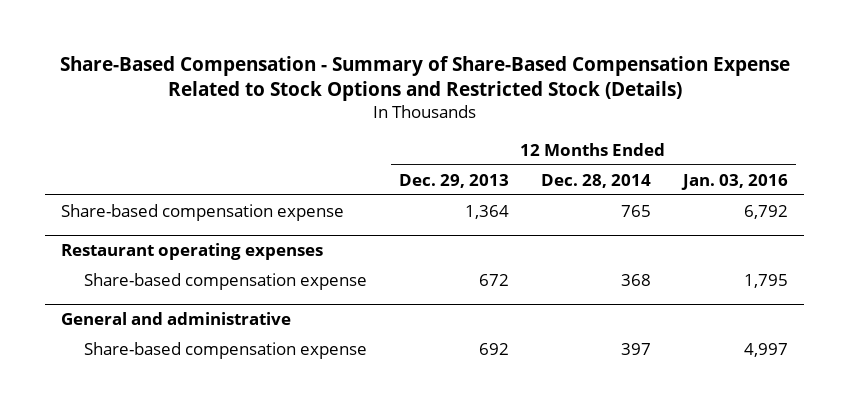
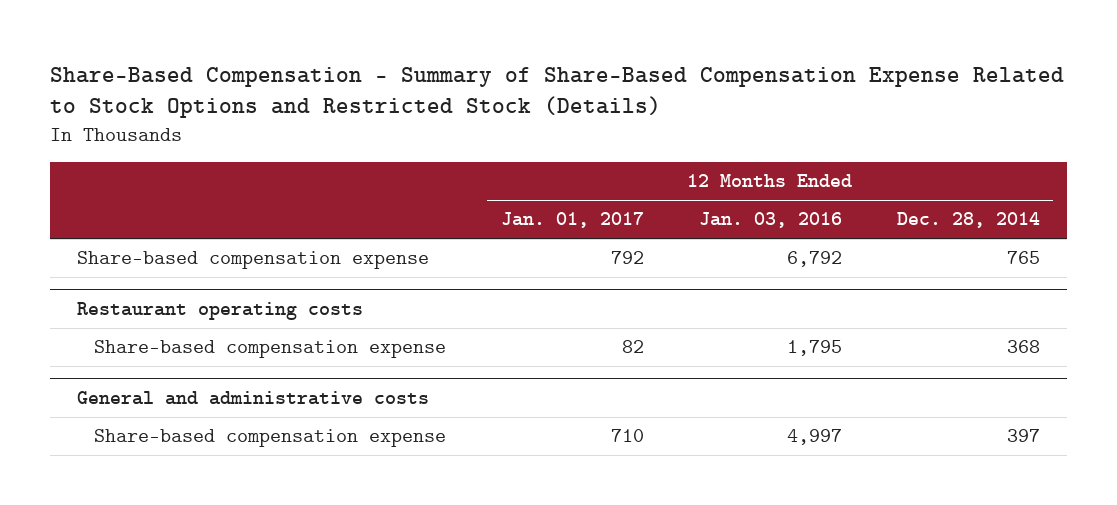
[398,173,509,188] Dec. 29, 2013 -> none
none -> [500,212,644,229] Jan. 01, 2017
[61,243,324,261] Restaurant operating expenses -> [77,301,364,320] Restaurant operating costs
[61,312,292,326] General and administrative -> [77,390,430,405] General and administrative costs

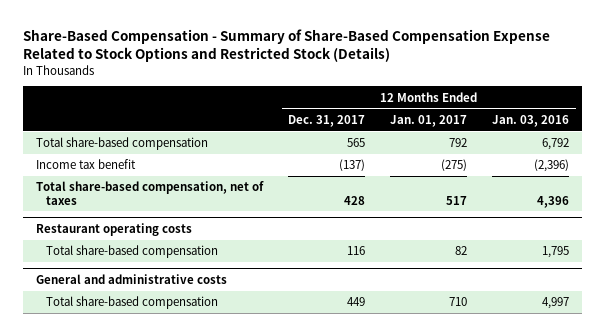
[896,212,1040,229] Dec. 28, 2014 -> none
none -> [288,114,366,127] Dec. 31, 2017
[77,251,430,270] Share-based compensation expense -> [36,137,209,151] Total share-based compensation
none -> [36,159,137,170] Income tax benefit
none -> [36,181,265,205] Total share-based compensation, net of taxes
[93,340,446,359] Share-based compensation expense -> [46,245,219,259] Total share-based compensation
[93,429,446,448] Share-based compensation expense -> [46,296,219,310] Total share-based compensation

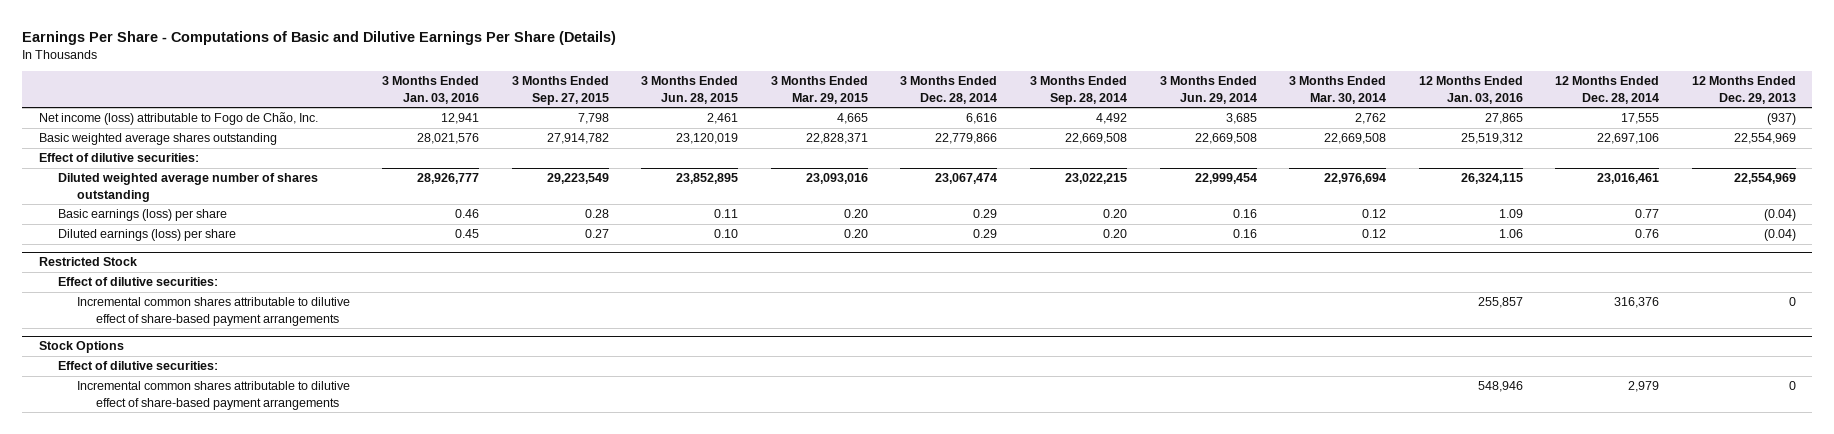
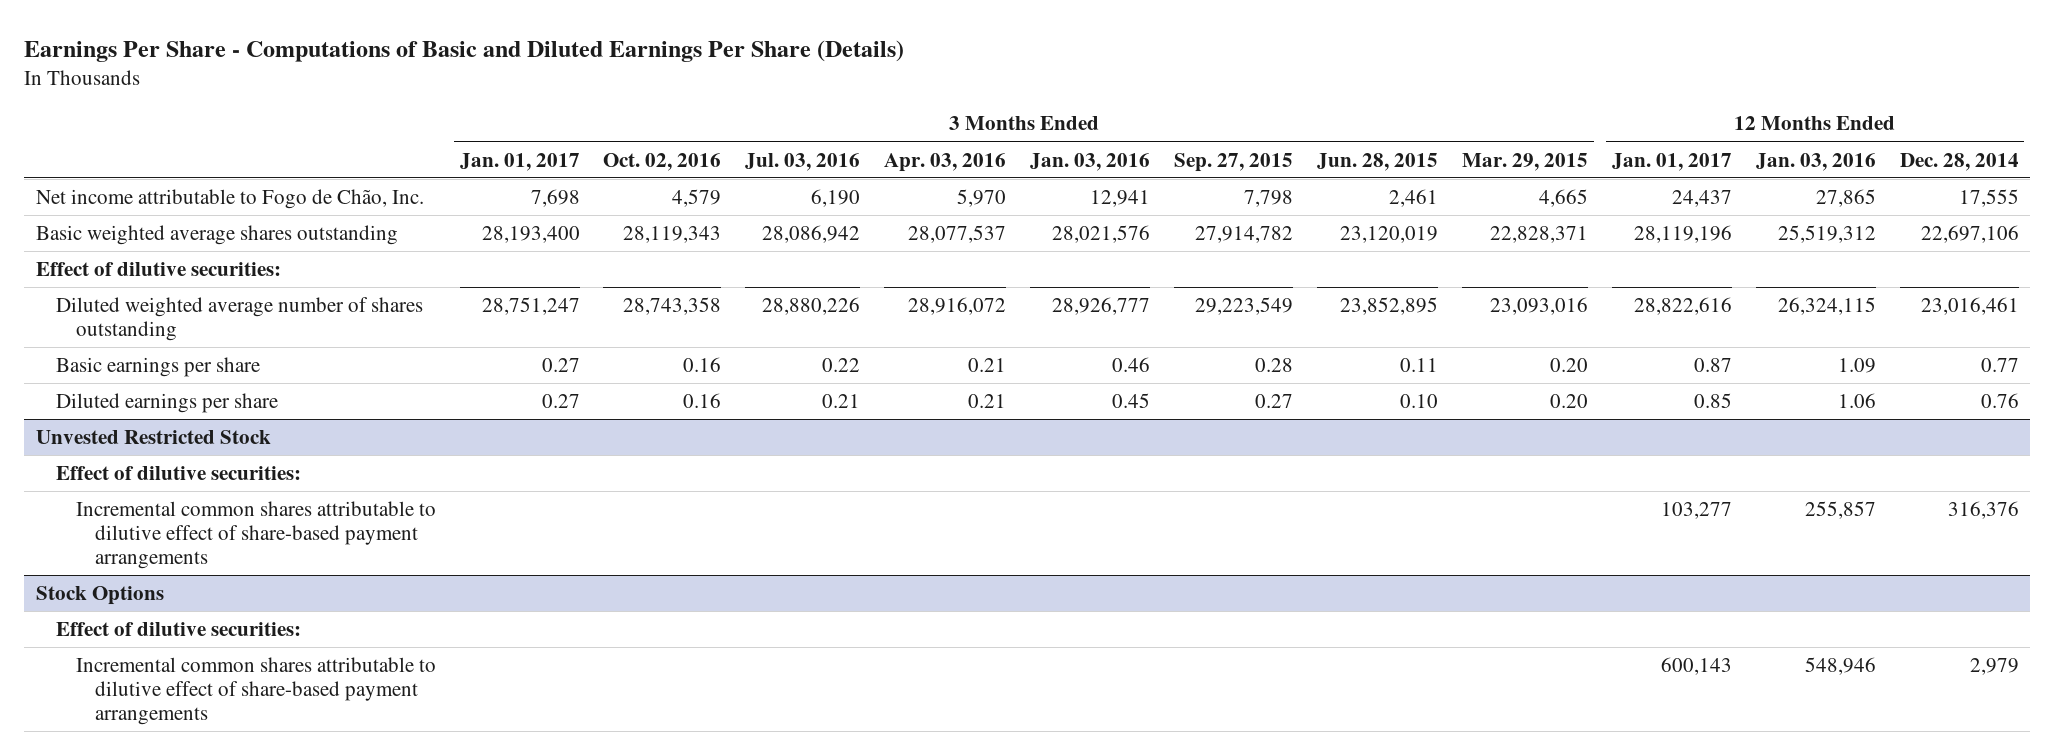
[22,30,617,45] Earnings Per Share - Computations of Basic and Dilutive Earnings Per Share (Details) -> [24,39,905,62] Earnings Per Share - Computations of Basic and Diluted Earnings Per Share (Details)
[900,76,998,104] 3 Months Ended Dec. 28, 2014 -> none
[1030,76,1128,105] 3 Months Ended Sep. 28, 2014 -> none
[1159,76,1257,104] 3 Months Ended Jun. 29, 2014 -> none
[1289,76,1387,104] 3 Months Ended Mar. 30, 2014 -> none
[1691,76,1796,104] 12 Months Ended Dec. 29, 2013 -> none
none -> [459,152,580,171] Jan. 01, 2017
none -> [603,152,722,171] Oct. 02, 2016
none -> [745,152,861,171] Jul. 03, 2016
none -> [884,152,1007,172] Apr. 03, 2016
none -> [1611,152,1732,171] Jan. 01, 2017
[38,112,318,126] Net income (loss) attributable to Fogo de Chão, Inc. -> [36,188,425,209] Net income attributable to Fogo de Chão, Inc.
[57,209,227,222] Basic earnings (loss) per share -> [56,356,261,377] Basic earnings per share
[57,229,236,242] Diluted earnings (loss) per share -> [56,392,279,413] Diluted earnings per share
[38,257,137,267] Restricted Stock -> [36,429,272,444] Unvested Restricted Stock

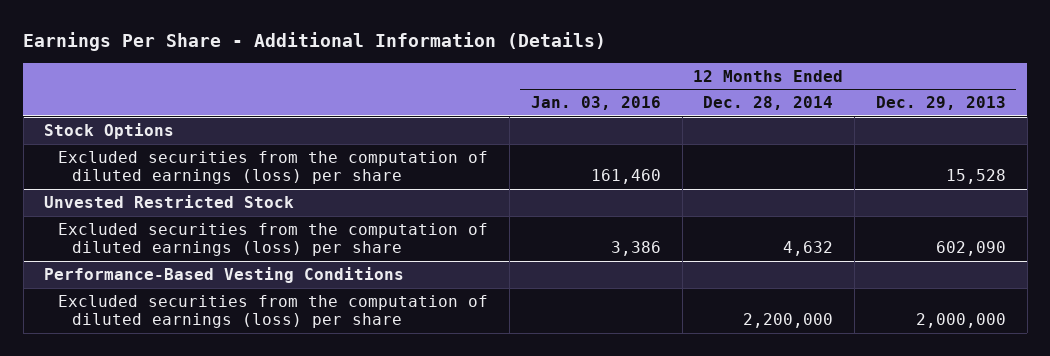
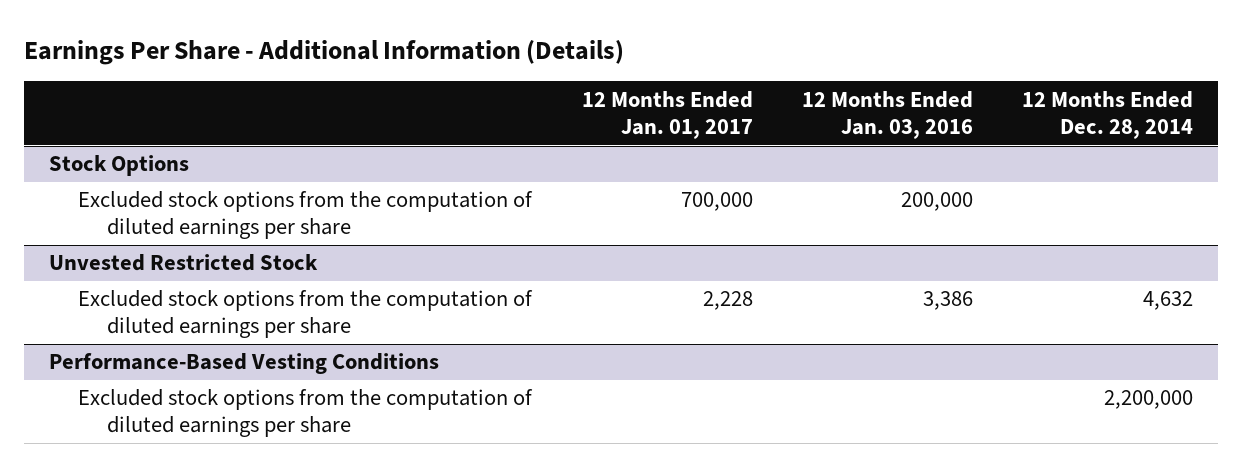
[875,96,1006,111] Dec. 29, 2013 -> none
none -> [581,90,753,139] 12 Months Ended Jan. 01, 2017
[58,150,489,185] Excluded securities from the computation of diluted earnings (loss) per share -> [78,191,534,240] Excluded stock options from the computation of diluted earnings per share
[590,169,661,185] 161,460 -> [900,192,973,212] 200,000
[58,222,489,257] Excluded securities from the computation of diluted earnings (loss) per share -> [78,290,534,339] Excluded stock options from the computation of diluted earnings per share
[58,294,489,329] Excluded securities from the computation of diluted earnings (loss) per share -> [78,389,534,438] Excluded stock options from the computation of diluted earnings per share

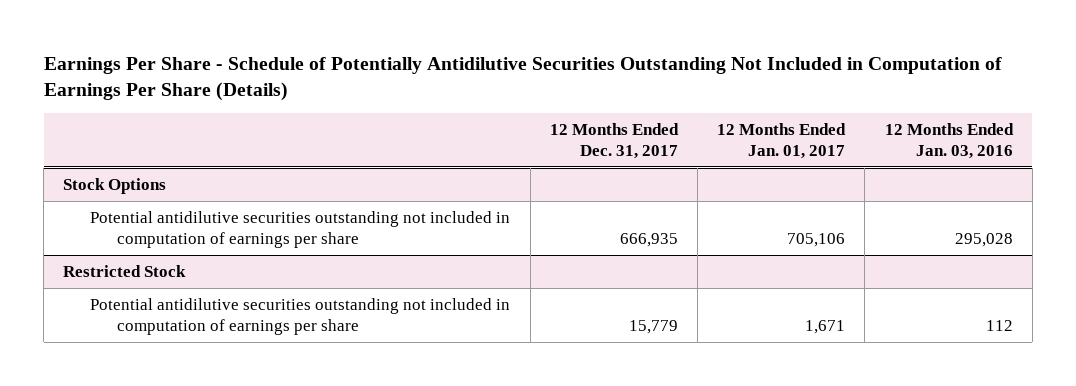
[24,40,625,66] Earnings Per Share - Additional Information (Details) -> [43,56,1002,102] Earnings Per Share - Schedule of Potentially Antidilutive Securities Outstanding Not Included in Computation of Earnings Per Share (Details)
[1022,90,1194,139] 12 Months Ended Dec. 28, 2014 -> none
none -> [549,122,679,159] 12 Months Ended Dec. 31, 2017
[48,353,439,375] Performance-Based Vesting Conditions -> none
[78,389,534,438] Excluded stock options from the computation of diluted earnings per share -> none
[78,191,534,240] Excluded stock options from the computation of diluted earnings per share -> [90,210,511,248] Potential antidilutive securities outstanding not included in computation of earnings per share
[680,192,753,212] 700,000 -> [787,232,846,247] 705,106
[900,192,973,212] 200,000 -> [954,232,1013,247] 295,028
[48,254,318,272] Unvested Restricted Stock -> [63,264,187,277] Restricted Stock
[78,290,534,339] Excluded stock options from the computation of diluted earnings per share -> [90,297,511,335] Potential antidilutive securities outstanding not included in computation of earnings per share
[702,291,753,311] 2,228 -> [805,319,846,334] 1,671
[922,291,973,311] 3,386 -> [985,319,1013,331] 112

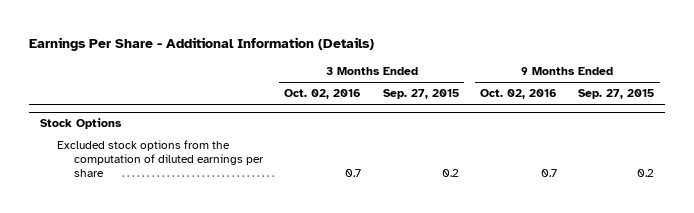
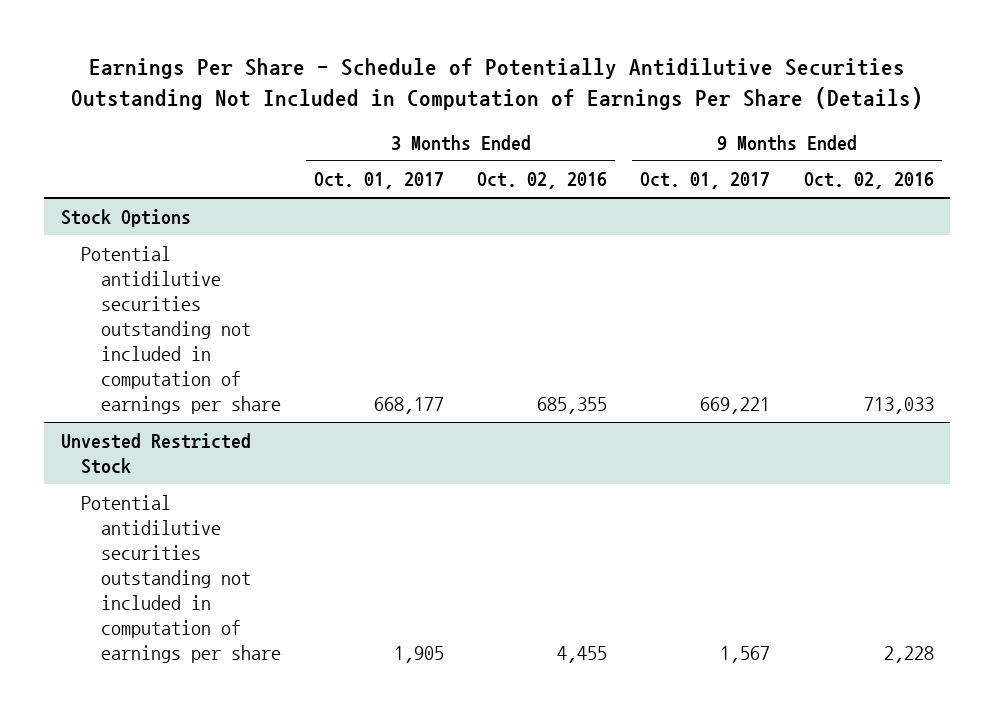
[29,37,375,52] Earnings Per Share - Additional Information (Details) -> [71,58,924,110] Earnings Per Share - Schedule of Potentially Antidilutive Securities Outstanding Not Included in Computation of Earnings Per Share (Details)
[382,89,459,100] Sep. 27, 2015 -> none
[578,89,655,100] Sep. 27, 2015 -> none
none -> [313,172,444,190] Oct. 01, 2017
none -> [640,172,771,190] Oct. 01, 2017
[56,140,265,178] Excluded stock options from the computation of diluted earnings per share -> [80,245,281,415] Potential antidilutive securities outstanding not included in computation of earnings per share
[345,169,362,178] 0.7 -> [537,397,608,415] 685,355
[541,169,558,178] 0.7 -> [863,397,934,415] 713,033
none -> [60,432,251,474] Unvested Restricted Stock
none -> [80,494,281,664] Potential antidilutive securities outstanding not included in computation of earnings per share

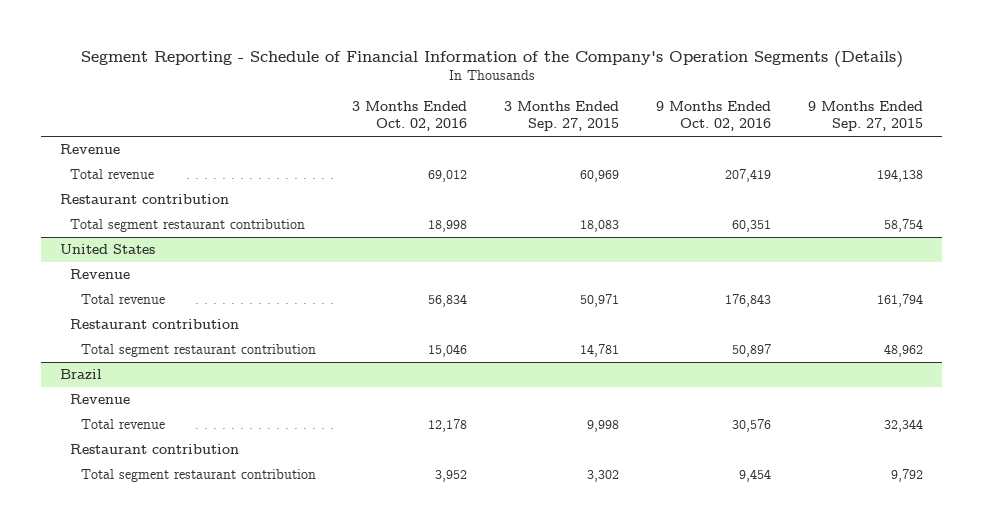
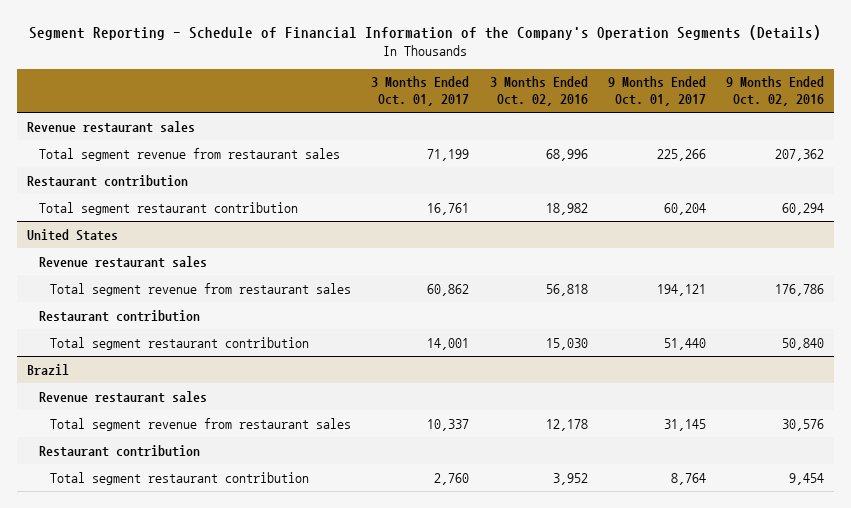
[504,101,620,132] 3 Months Ended Sep. 27, 2015 -> none
[808,101,924,132] 9 Months Ended Sep. 27, 2015 -> none
none -> [371,76,470,106] 3 Months Ended Oct. 01, 2017
none -> [607,76,706,106] 9 Months Ended Oct. 01, 2017
[59,144,120,155] Revenue -> none
none -> [26,120,195,133] Revenue restaurant sales
[70,169,155,180] Total revenue -> [38,147,340,161] Total segment revenue from restaurant sales
[428,170,468,183] 69,012 -> [545,148,588,161] 68,996
[725,169,772,183] 207,419 -> [774,148,824,161] 207,362
[428,220,468,233] 18,998 -> [545,202,588,215] 18,982
[732,220,772,233] 60,351 -> [781,202,824,215] 60,294
[70,269,131,280] Revenue -> none
none -> [38,255,207,268] Revenue restaurant sales
[80,294,165,305] Total revenue -> [50,282,352,296] Total segment revenue from restaurant sales
[428,294,468,308] 56,834 -> [545,283,588,296] 56,818
[725,294,772,308] 176,843 -> [774,283,824,296] 176,786
[428,344,468,358] 15,046 -> [545,337,588,350] 15,030
[732,344,772,358] 50,897 -> [781,337,824,350] 50,840
[70,394,131,405] Revenue -> none
none -> [38,390,207,403] Revenue restaurant sales
[80,419,165,430] Total revenue -> [50,417,352,431] Total segment revenue from restaurant sales

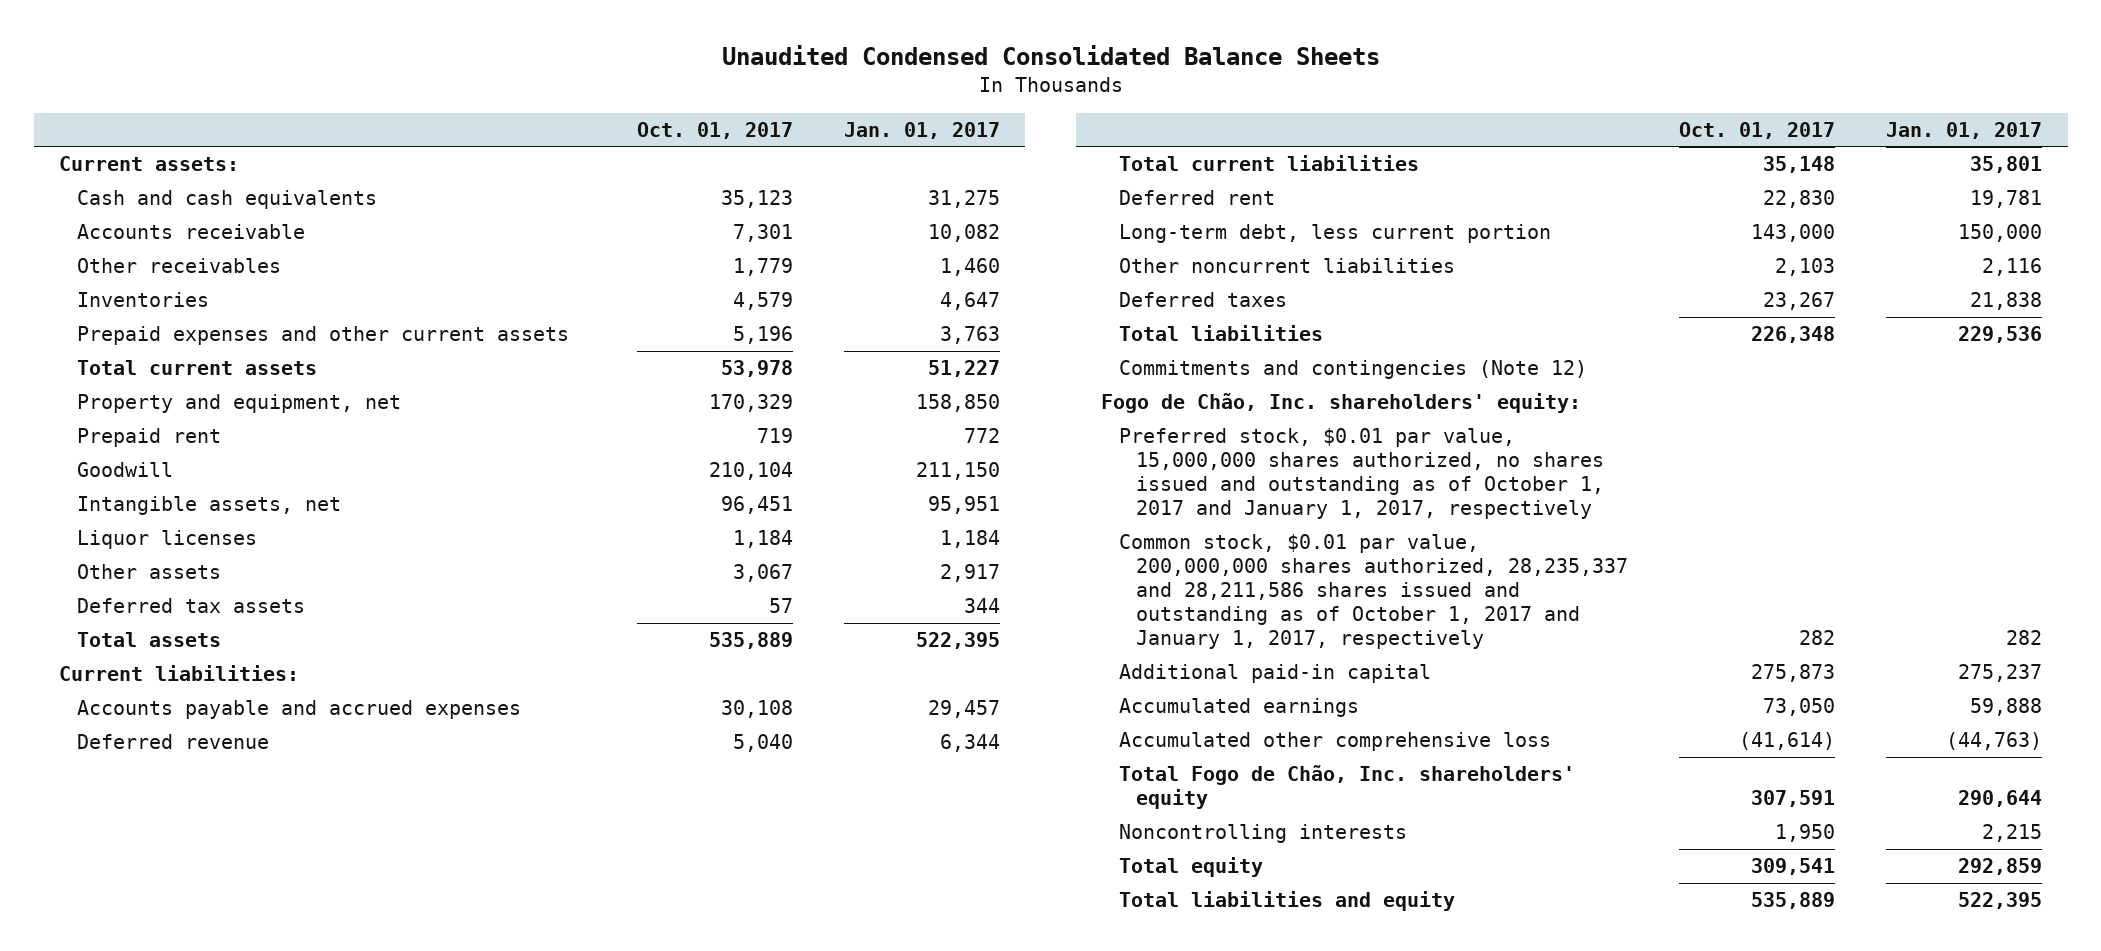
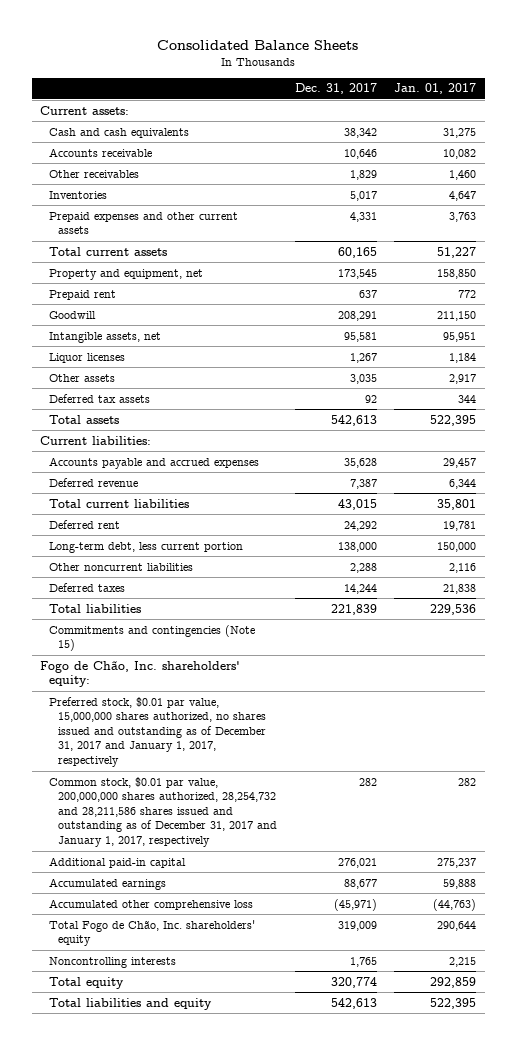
[721,45,1380,66] Unaudited Condensed Consolidated Balance Sheets -> [157,39,359,50] Consolidated Balance Sheets
[636,121,793,139] Oct. 01, 2017 -> none
none -> [294,83,377,95] Dec. 31, 2017
[1118,360,1587,380] Commitments and contingencies (Note 12) -> [49,624,256,652] Commitments and contingencies (Note 15)
[1118,428,1605,520] Preferred stock, $0.01 par value, 15,000,000 shares authorized, no shares issued and outstanding as of October 1, 2017 and January 1, 2017, respectively -> [49,696,267,768] Preferred stock, $0.01 par value, 15,000,000 shares authorized, no shares issued and outstanding as of December 31, 2017 and January 1, 2017, respectively
[1118,534,1629,650] Common stock, $0.01 par value, 200,000,000 shares authorized, 28,235,337 and 28,211,586 shares issued and outstanding as of October 1, 2017 and January 1, 2017, respectively -> [49,776,278,848] Common stock, $0.01 par value, 200,000,000 shares authorized, 28,254,732 and 28,211,586 shares issued and outstanding as of December 31, 2017 and January 1, 2017, respectively

